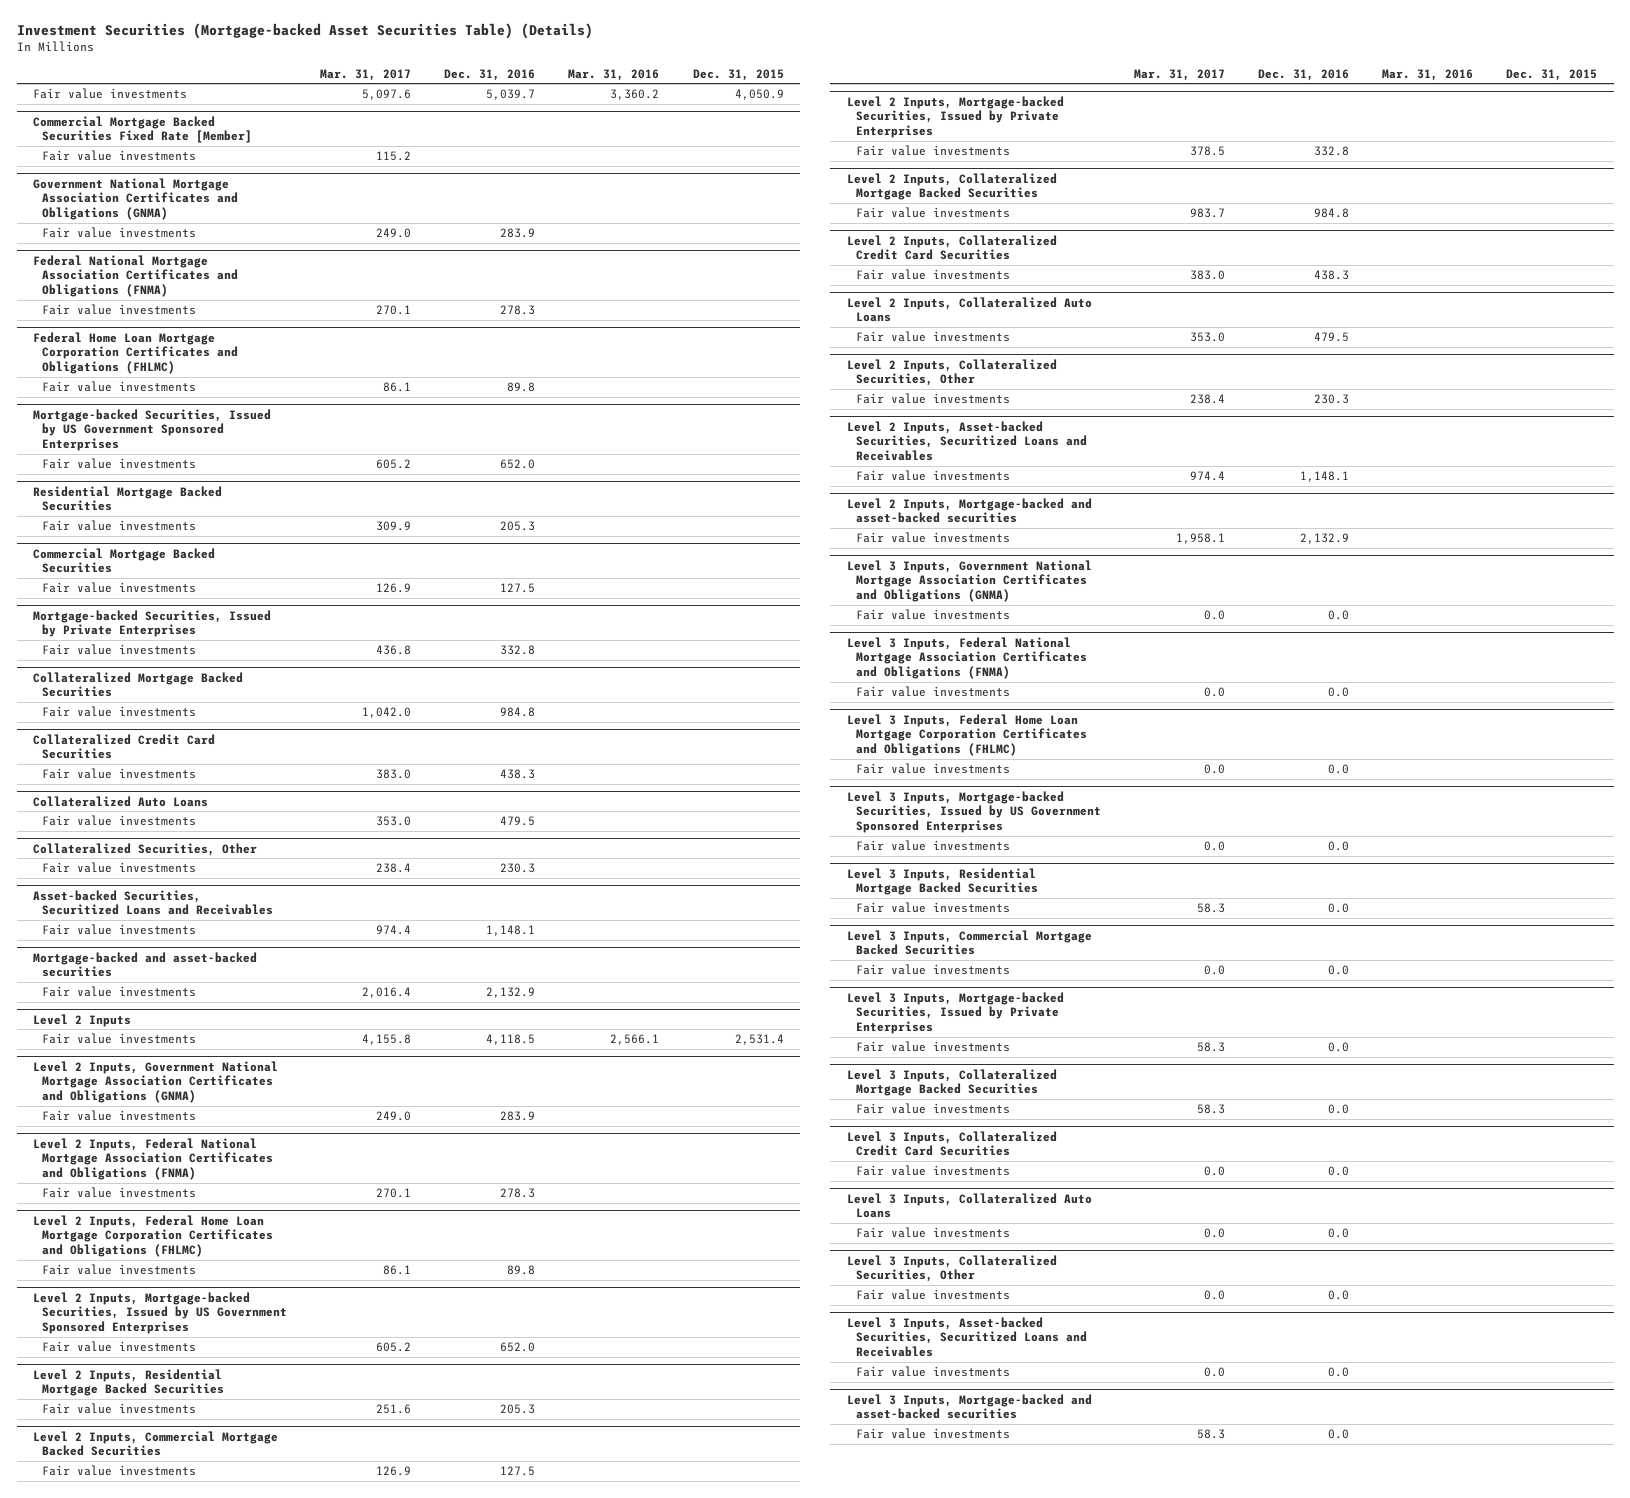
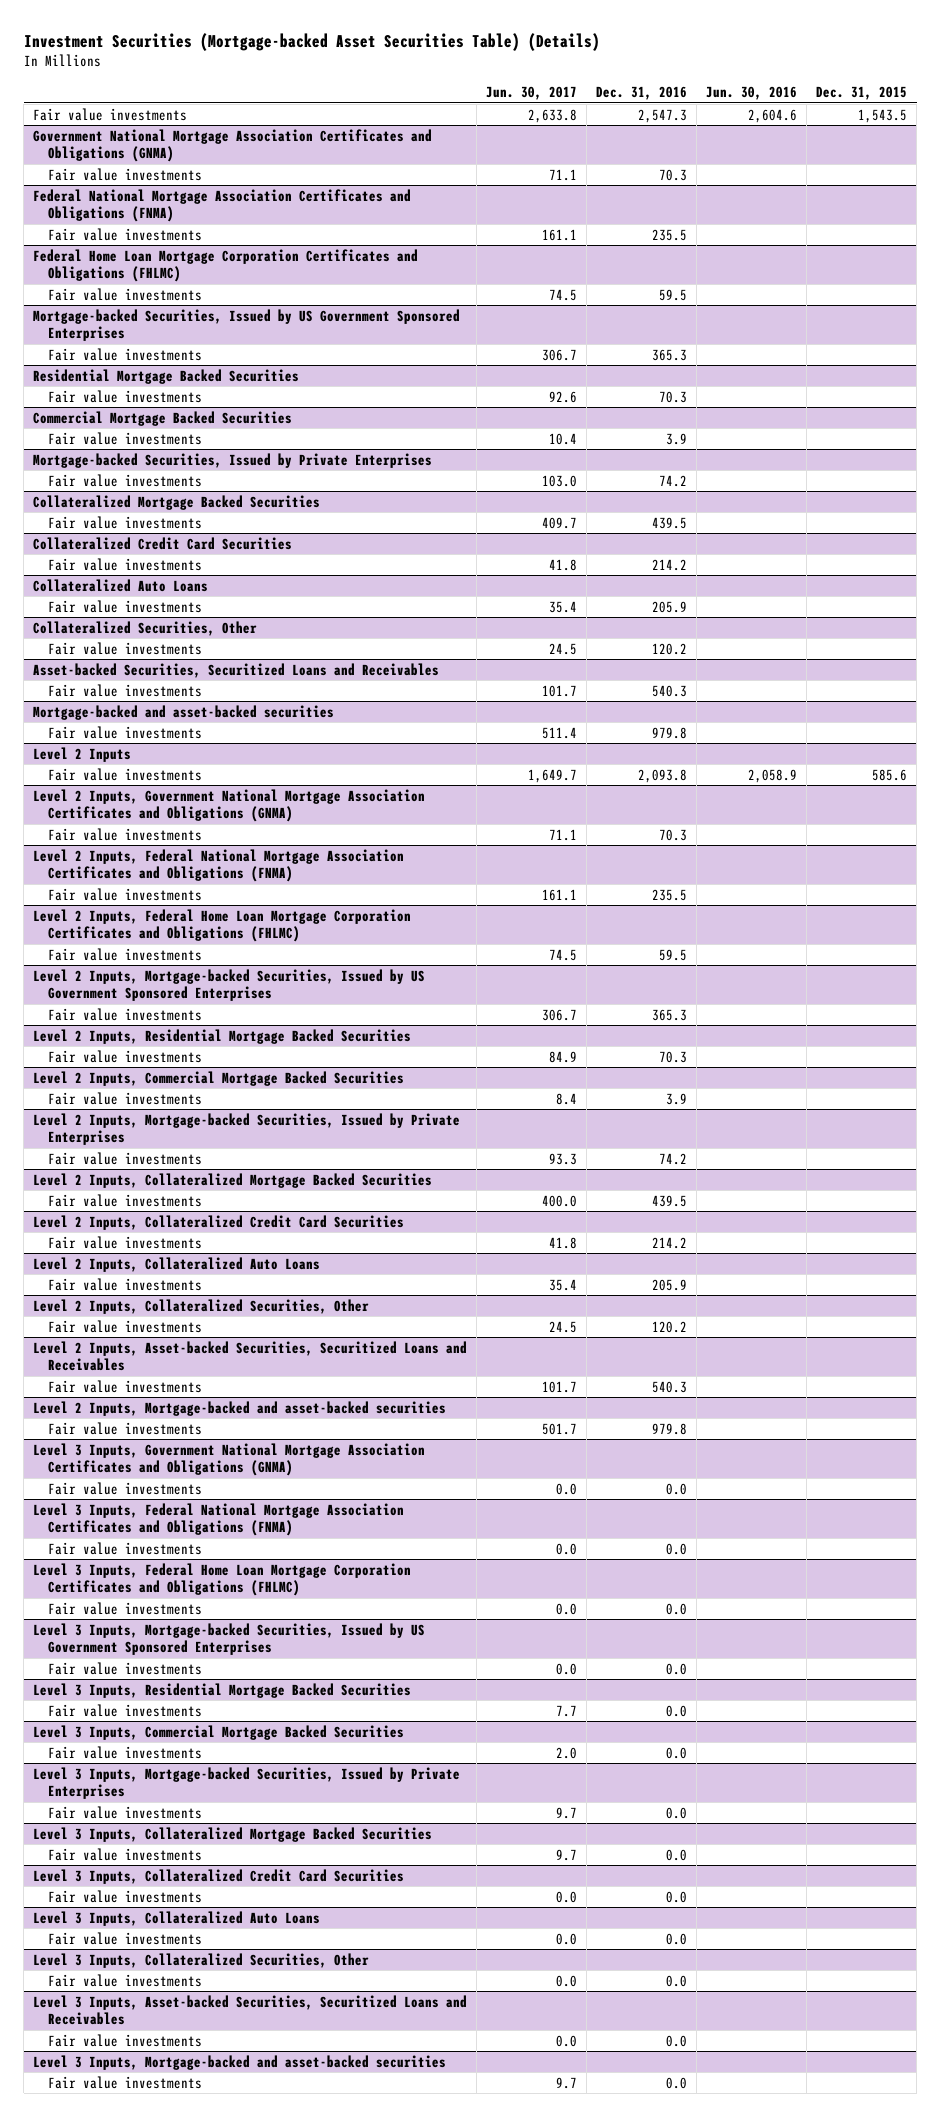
[320,68,412,81] Mar. 31, 2017 -> none
[568,68,660,81] Mar. 31, 2016 -> none
none -> [486,85,578,100] Jun. 30, 2017
none -> [706,85,798,100] Jun. 30, 2016
[33,115,253,144] Commercial Mortgage Backed Securities Fixed Rate [Member] -> none
[42,150,197,162] Fair value investments -> none
[486,89,536,101] 5,039.7 -> [638,108,688,123] 2,547.3
[734,89,784,101] 4,050.9 -> [858,108,908,123] 1,543.5
[500,228,536,239] 283.9 -> [659,168,688,181] 70.3
[500,305,536,316] 278.3 -> [652,228,688,241] 235.5
[507,382,536,393] 89.8 -> [659,288,688,301] 59.5
[500,459,536,470] 652.0 -> [652,348,688,361] 365.3
[500,521,536,532] 205.3 -> [659,390,688,403] 70.3
[500,583,536,594] 127.5 -> [666,432,688,445] 3.9
[500,645,536,656] 332.8 -> [659,474,688,487] 74.2
[500,707,536,718] 984.8 -> [652,516,688,529] 439.5
[500,769,536,780] 438.3 -> [652,558,688,571] 214.2
[500,816,536,827] 479.5 -> [652,600,688,613] 205.9
[500,863,536,874] 230.3 -> [652,642,688,655] 120.2
[486,925,536,937] 1,148.1 -> [652,684,688,697] 540.3
[486,987,536,999] 2,132.9 -> [652,726,688,739] 979.8
[486,1034,536,1046] 4,118.5 -> [638,768,688,783] 2,093.8
[734,1034,784,1046] 2,531.4 -> [872,768,908,781] 585.6
[500,1111,536,1122] 283.9 -> [659,828,688,841] 70.3
[500,1188,536,1199] 278.3 -> [652,888,688,901] 235.5
[507,1265,536,1276] 89.8 -> [659,948,688,961] 59.5
[500,1342,536,1353] 652.0 -> [652,1008,688,1021] 365.3
[500,1404,536,1415] 205.3 -> [659,1050,688,1063] 70.3
[500,1466,536,1477] 127.5 -> [666,1092,688,1105] 3.9
[1314,146,1350,157] 332.8 -> [659,1152,688,1165] 74.2
[1314,208,1350,219] 984.8 -> [652,1194,688,1207] 439.5
[1314,270,1350,281] 438.3 -> [652,1236,688,1249] 214.2
[1314,332,1350,343] 479.5 -> [652,1278,688,1291] 205.9
[1314,394,1350,405] 230.3 -> [652,1320,688,1333] 120.2
[1300,471,1350,483] 1,148.1 -> [652,1380,688,1393] 540.3
[1300,533,1350,545] 2,132.9 -> [652,1422,688,1435] 979.8

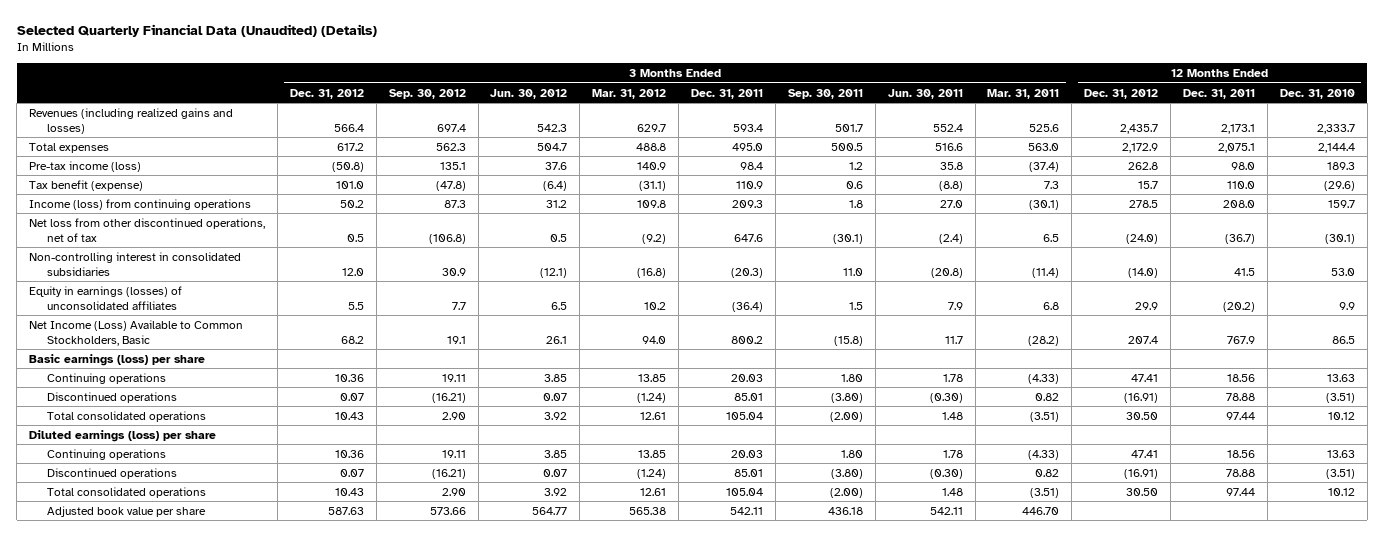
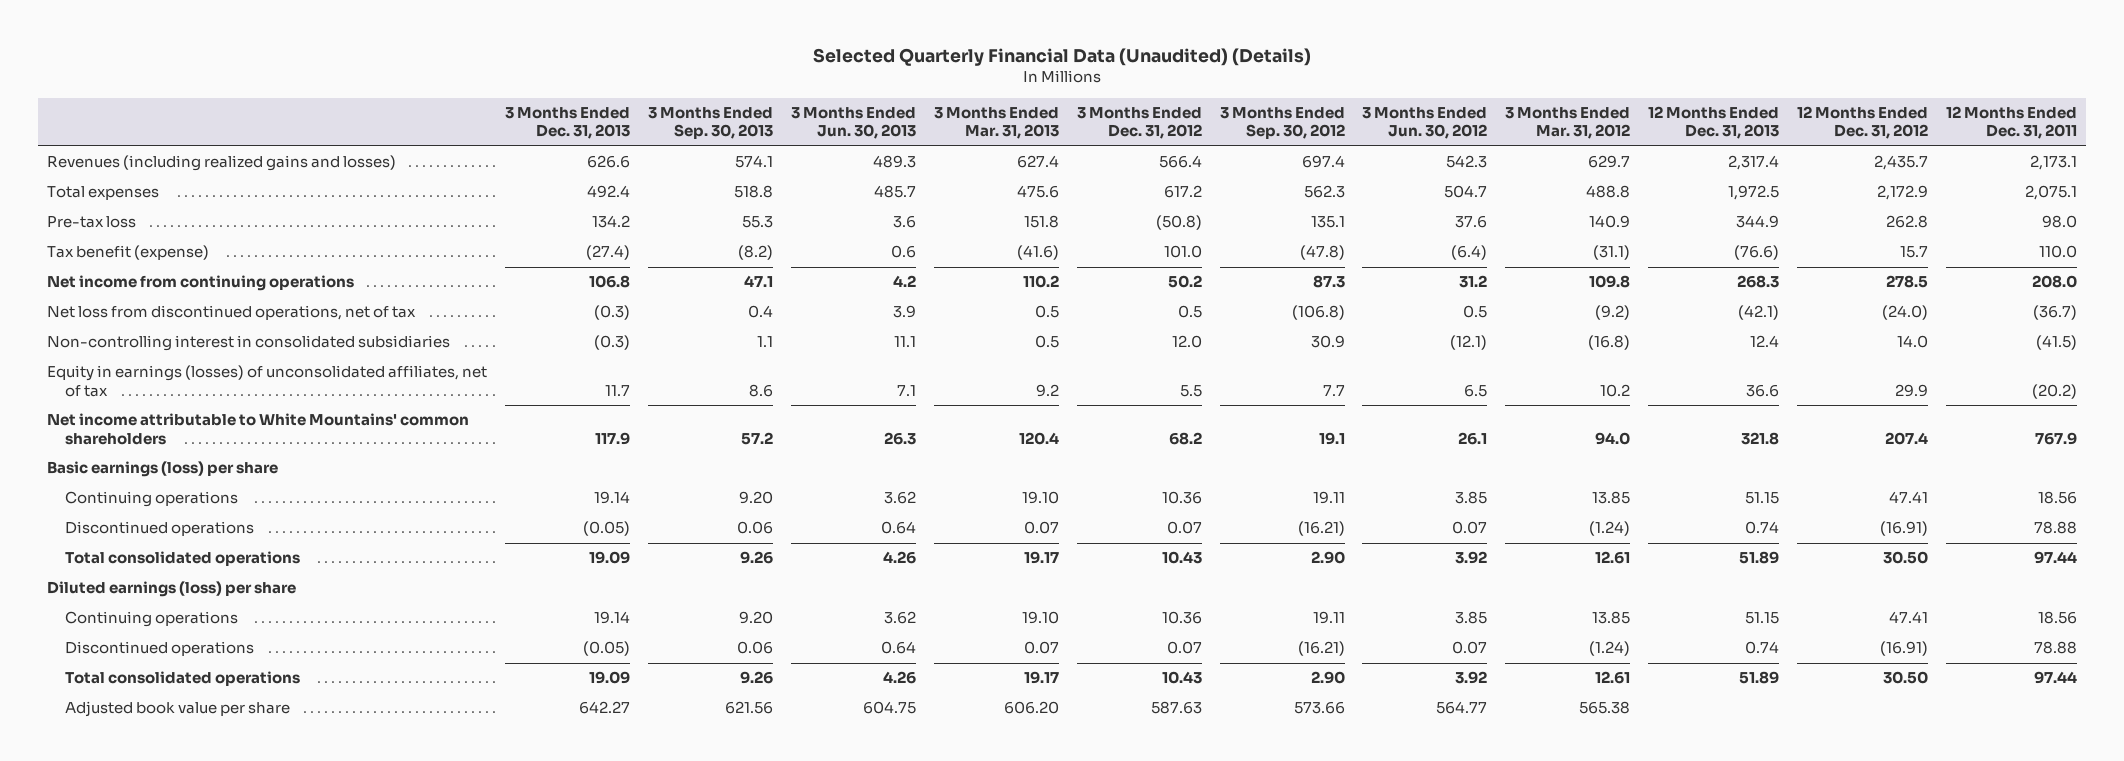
[691,88,764,99] Dec. 31, 2011 -> none
[787,88,863,99] Sep. 30, 2011 -> none
[887,88,963,99] Jun. 30, 2011 -> none
[987,88,1060,99] Mar. 31, 2011 -> none
[1279,88,1355,99] Dec. 31, 2010 -> none
none -> [505,106,631,140] 3 Months Ended Dec. 31, 2013
none -> [647,106,773,140] 3 Months Ended Sep. 30, 2013
none -> [790,106,916,140] 3 Months Ended Jun. 30, 2013
none -> [933,106,1059,140] 3 Months Ended Mar. 31, 2013
none -> [1648,105,1780,140] 12 Months Ended Dec. 31, 2013
[29,160,142,172] Pre-tax income (loss) -> [47,216,137,229] Pre-tax loss
[29,198,252,210] Income (loss) from continuing operations -> [47,275,355,292] Net income from continuing operations
[29,217,266,242] Net loss from other discontinued operations, net of tax -> [47,305,417,321] Net loss from discontinued operations, net of tax
[1128,267,1159,278] (14.0) -> [1897,335,1929,349] 14.0
[1234,267,1256,276] 41.5 -> [2036,335,2078,351] (41.5)
[29,285,183,310] Equity in earnings (losses) of unconsolidated affiliates -> [47,365,488,397] Equity in earnings (losses) of unconsolidated affiliates, net of tax
[29,319,244,346] Net Income (Loss) Available to Common Stockholders, Basic -> [47,413,470,445] Net income attributable to White Mountains' common shareholders

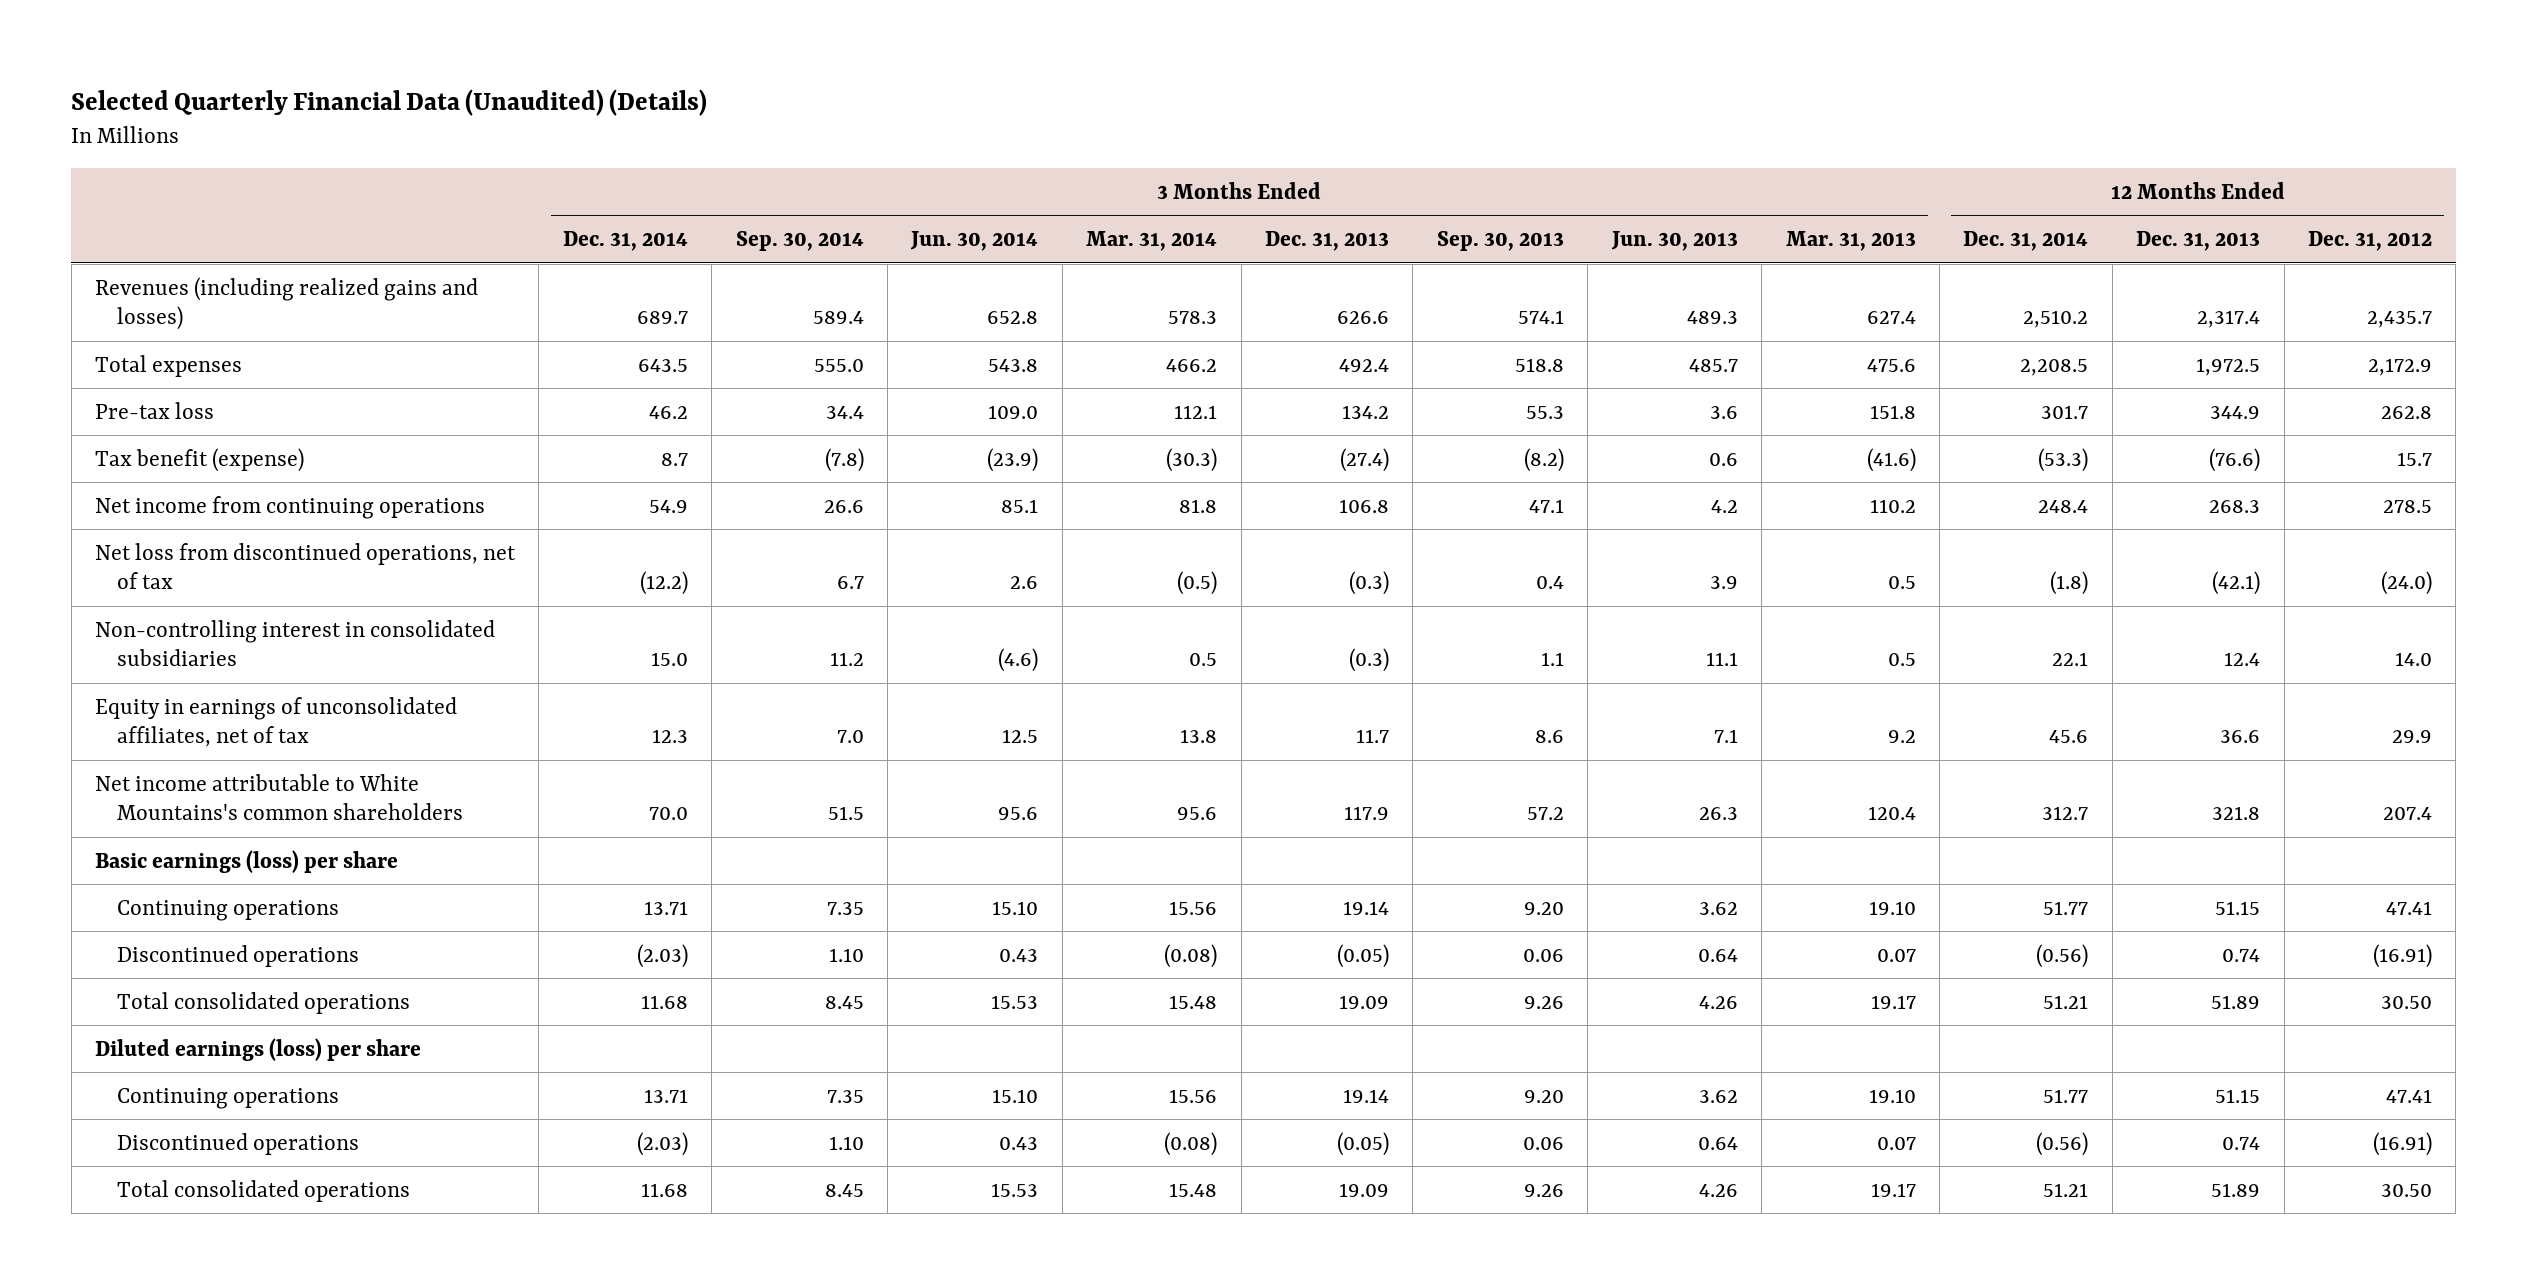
[1076,106,1202,140] 3 Months Ended Dec. 31, 2012 -> none
[1219,106,1345,140] 3 Months Ended Sep. 30, 2012 -> none
[1362,106,1488,140] 3 Months Ended Jun. 30, 2012 -> none
[1505,106,1631,140] 3 Months Ended Mar. 31, 2012 -> none
[1946,105,2078,140] 12 Months Ended Dec. 31, 2011 -> none
none -> [562,231,688,252] Dec. 31, 2014
none -> [735,231,864,252] Sep. 30, 2014
none -> [910,231,1039,252] Jun. 30, 2014
none -> [1086,231,1218,252] Mar. 31, 2014
none -> [1963,231,2089,252] Dec. 31, 2014
[47,365,488,397] Equity in earnings (losses) of unconsolidated affiliates, net of tax -> [94,696,457,748] Equity in earnings of unconsolidated affiliates, net of tax
[47,413,470,445] Net income attributable to White Mountains' common shareholders -> [94,773,463,821] Net income attributable to White Mountains's common shareholders
[64,701,290,718] Adjusted book value per share -> none

